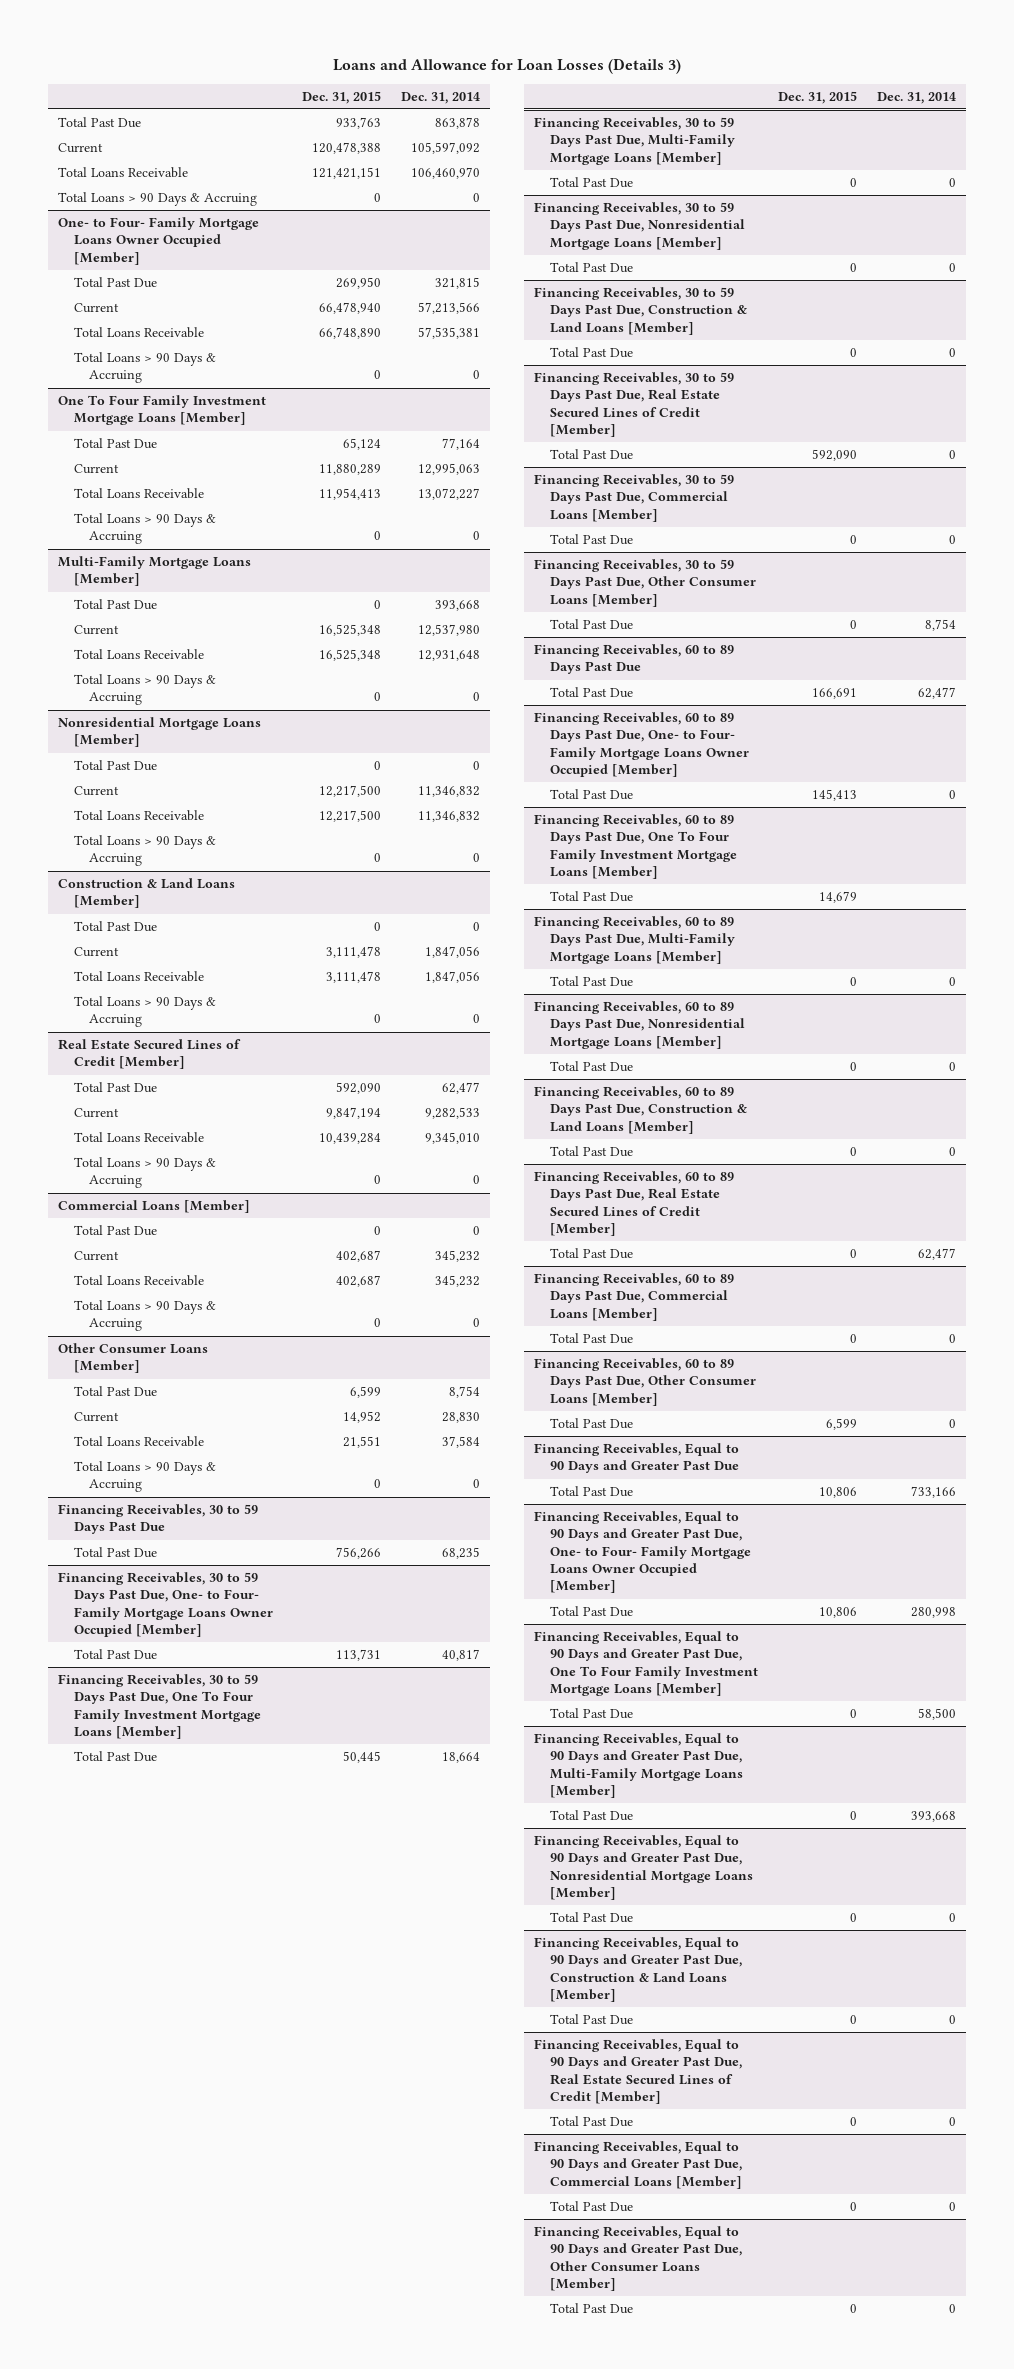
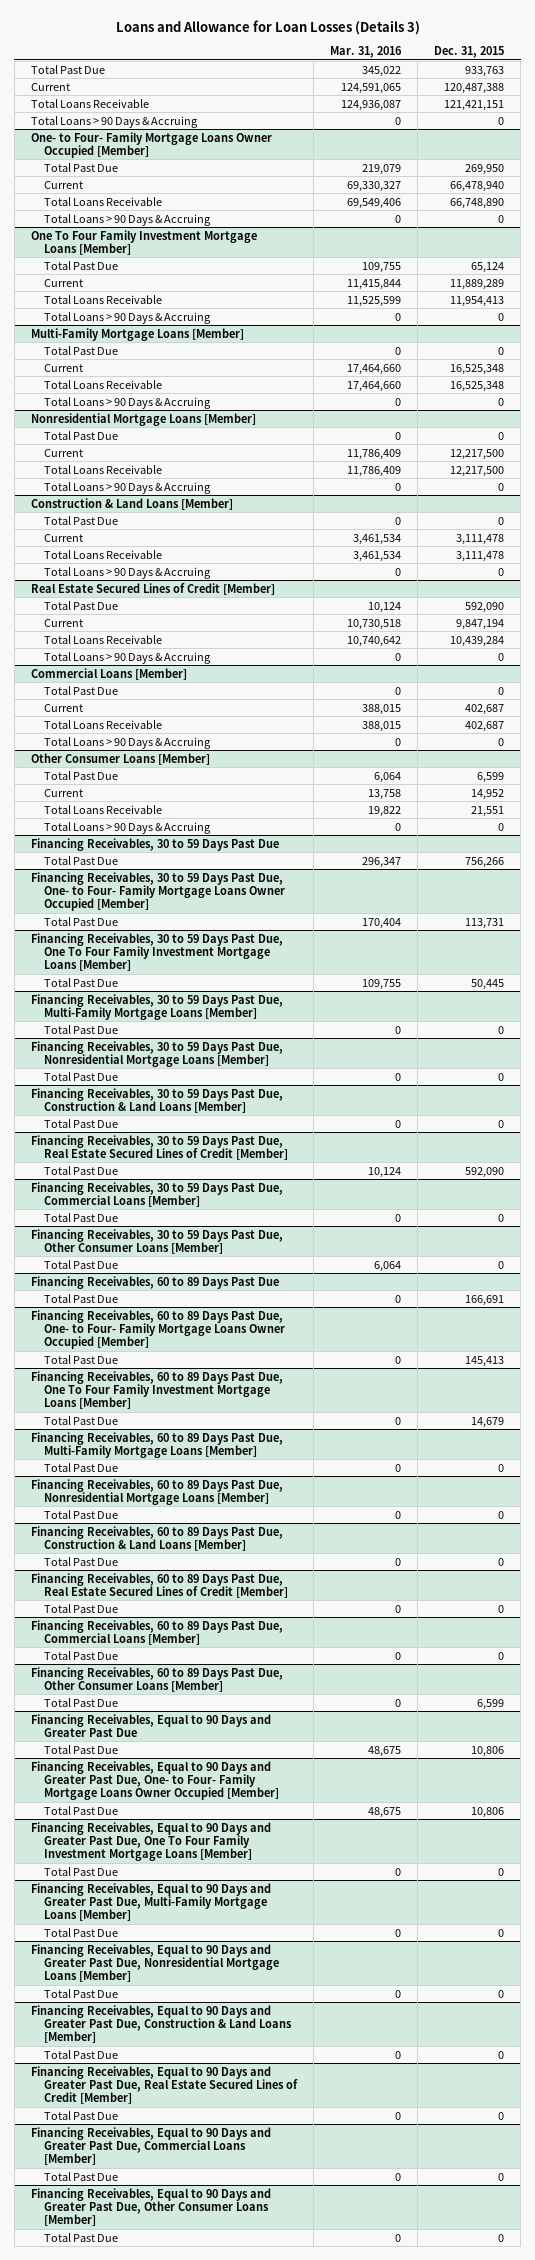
[400,91,480,104] Dec. 31, 2014 -> none
none -> [330,46,403,59] Mar. 31, 2016
[311,142,381,155] 120,478,388 -> [444,82,505,94] 120,487,388
[318,464,381,476] 11,880,289 -> [450,278,505,290] 11,889,289

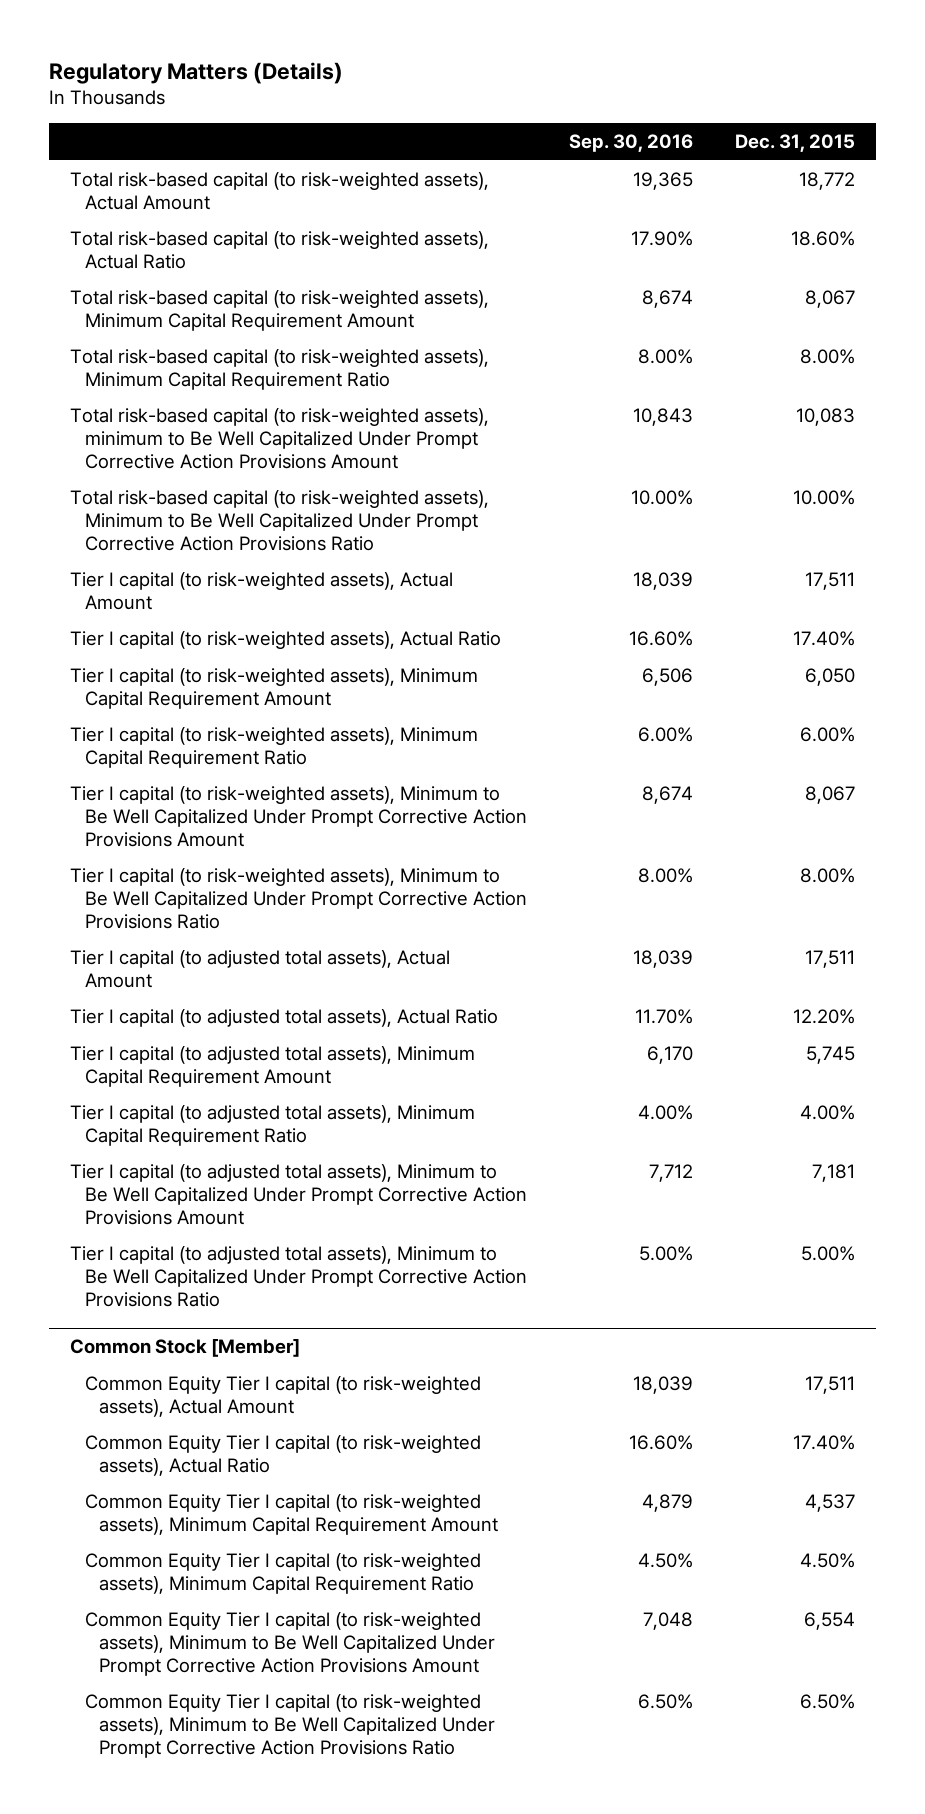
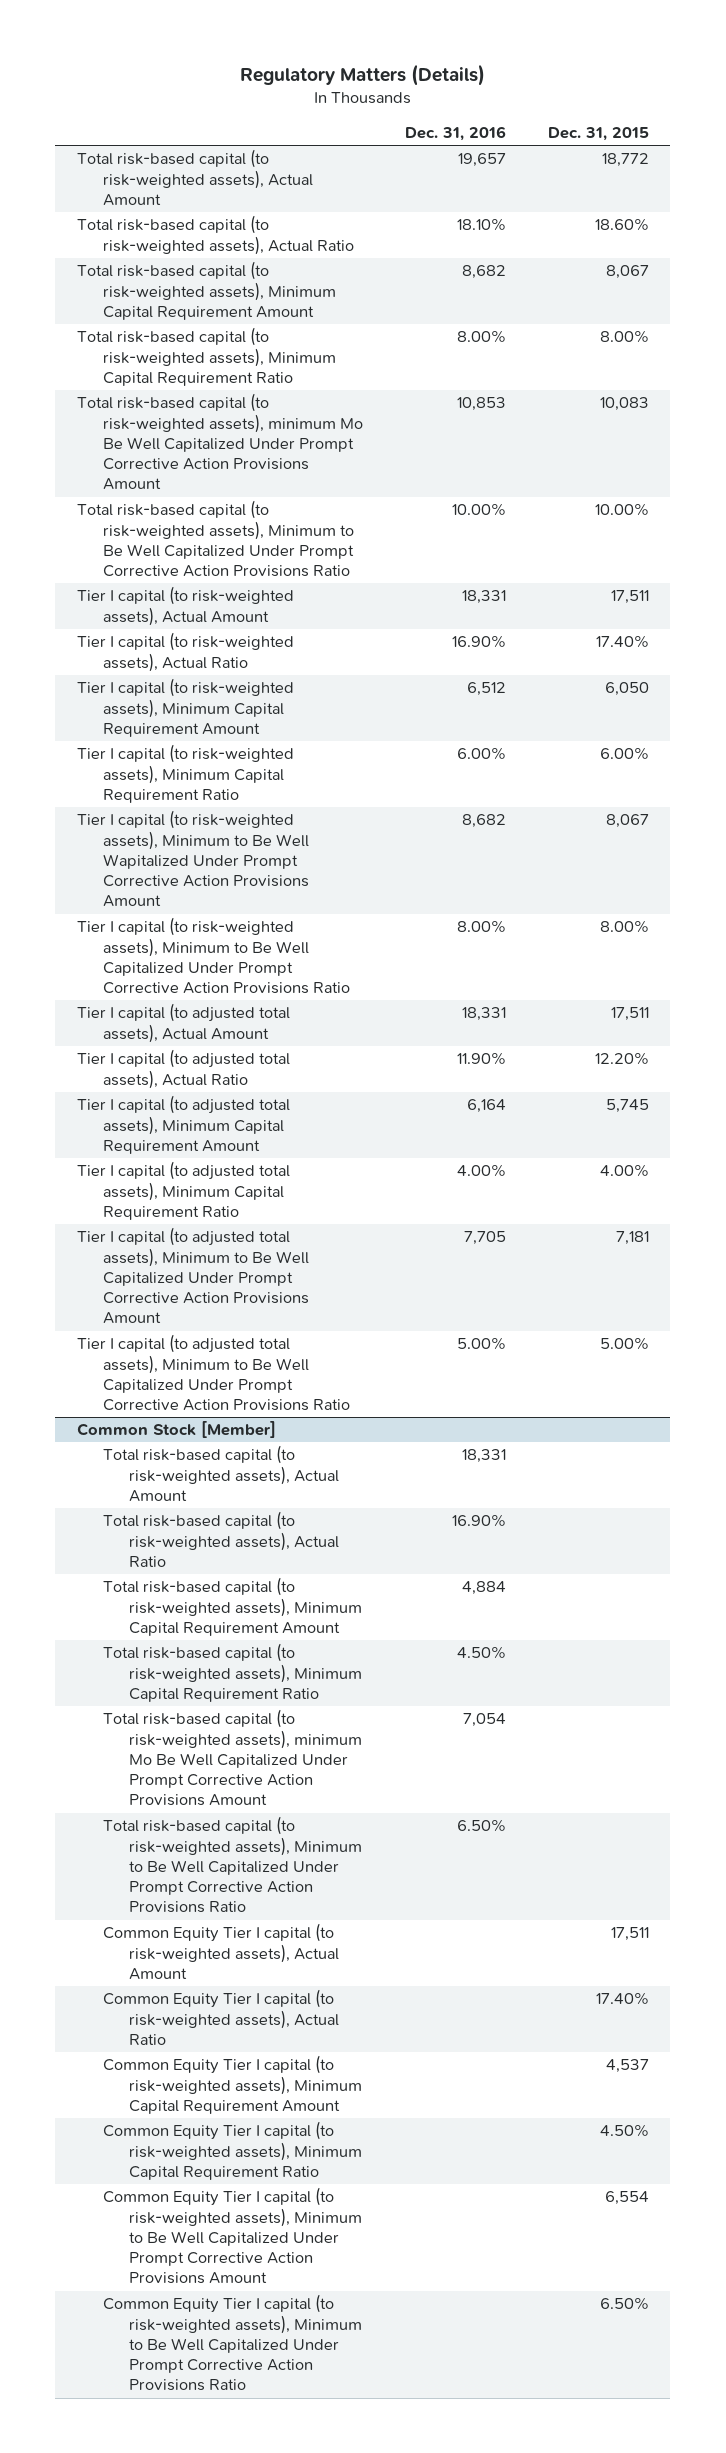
[568,134,693,153] Sep. 30, 2016 -> none
none -> [404,126,506,142] Dec. 31, 2016
[70,408,490,469] Total risk-based capital (to risk-weighted assets), minimum to Be Well Capitalized Under Prompt Corrective Action Provisions Amount -> [76,393,363,491] Total risk-based capital (to risk-weighted assets), minimum Mo Be Well Capitalized Under Prompt Corrective Action Provisions Amount
[70,786,527,847] Tier I capital (to risk-weighted assets), Minimum to Be Well Capitalized Under Prompt Corrective Action Provisions Amount -> [76,810,309,908] Tier I capital (to risk-weighted assets), Minimum to Be Well Wapitalized Under Prompt Corrective Action Provisions Amount
none -> [102,1445,339,1502] Total risk-based capital (to risk-weighted assets), Actual Amount
none -> [102,1511,339,1567] Total risk-based capital (to risk-weighted assets), Actual Ratio
none -> [102,1577,362,1636] Total risk-based capital (to risk-weighted assets), Minimum Capital Requirement Amount
none -> [102,1643,362,1702] Total risk-based capital (to risk-weighted assets), Minimum Capital Requirement Ratio
none -> [102,1709,362,1807] Total risk-based capital (to risk-weighted assets), minimum Mo Be Well Capitalized Under Prompt Corrective Action Provisions Amount
none -> [102,1816,362,1914] Total risk-based capital (to risk-weighted assets), Minimum to Be Well Capitalized Under Prompt Corrective Action Provisions Ratio

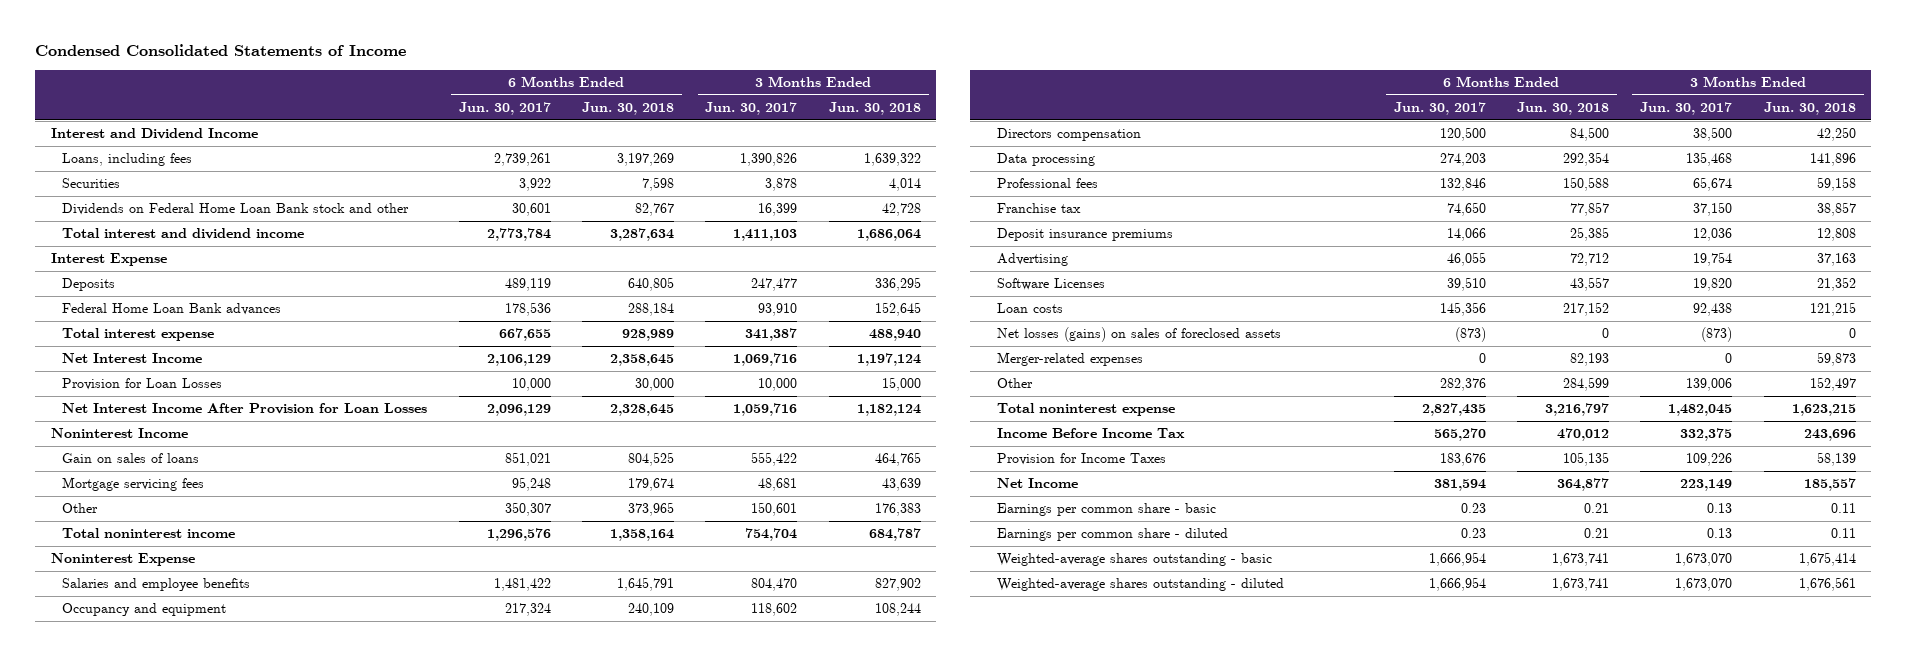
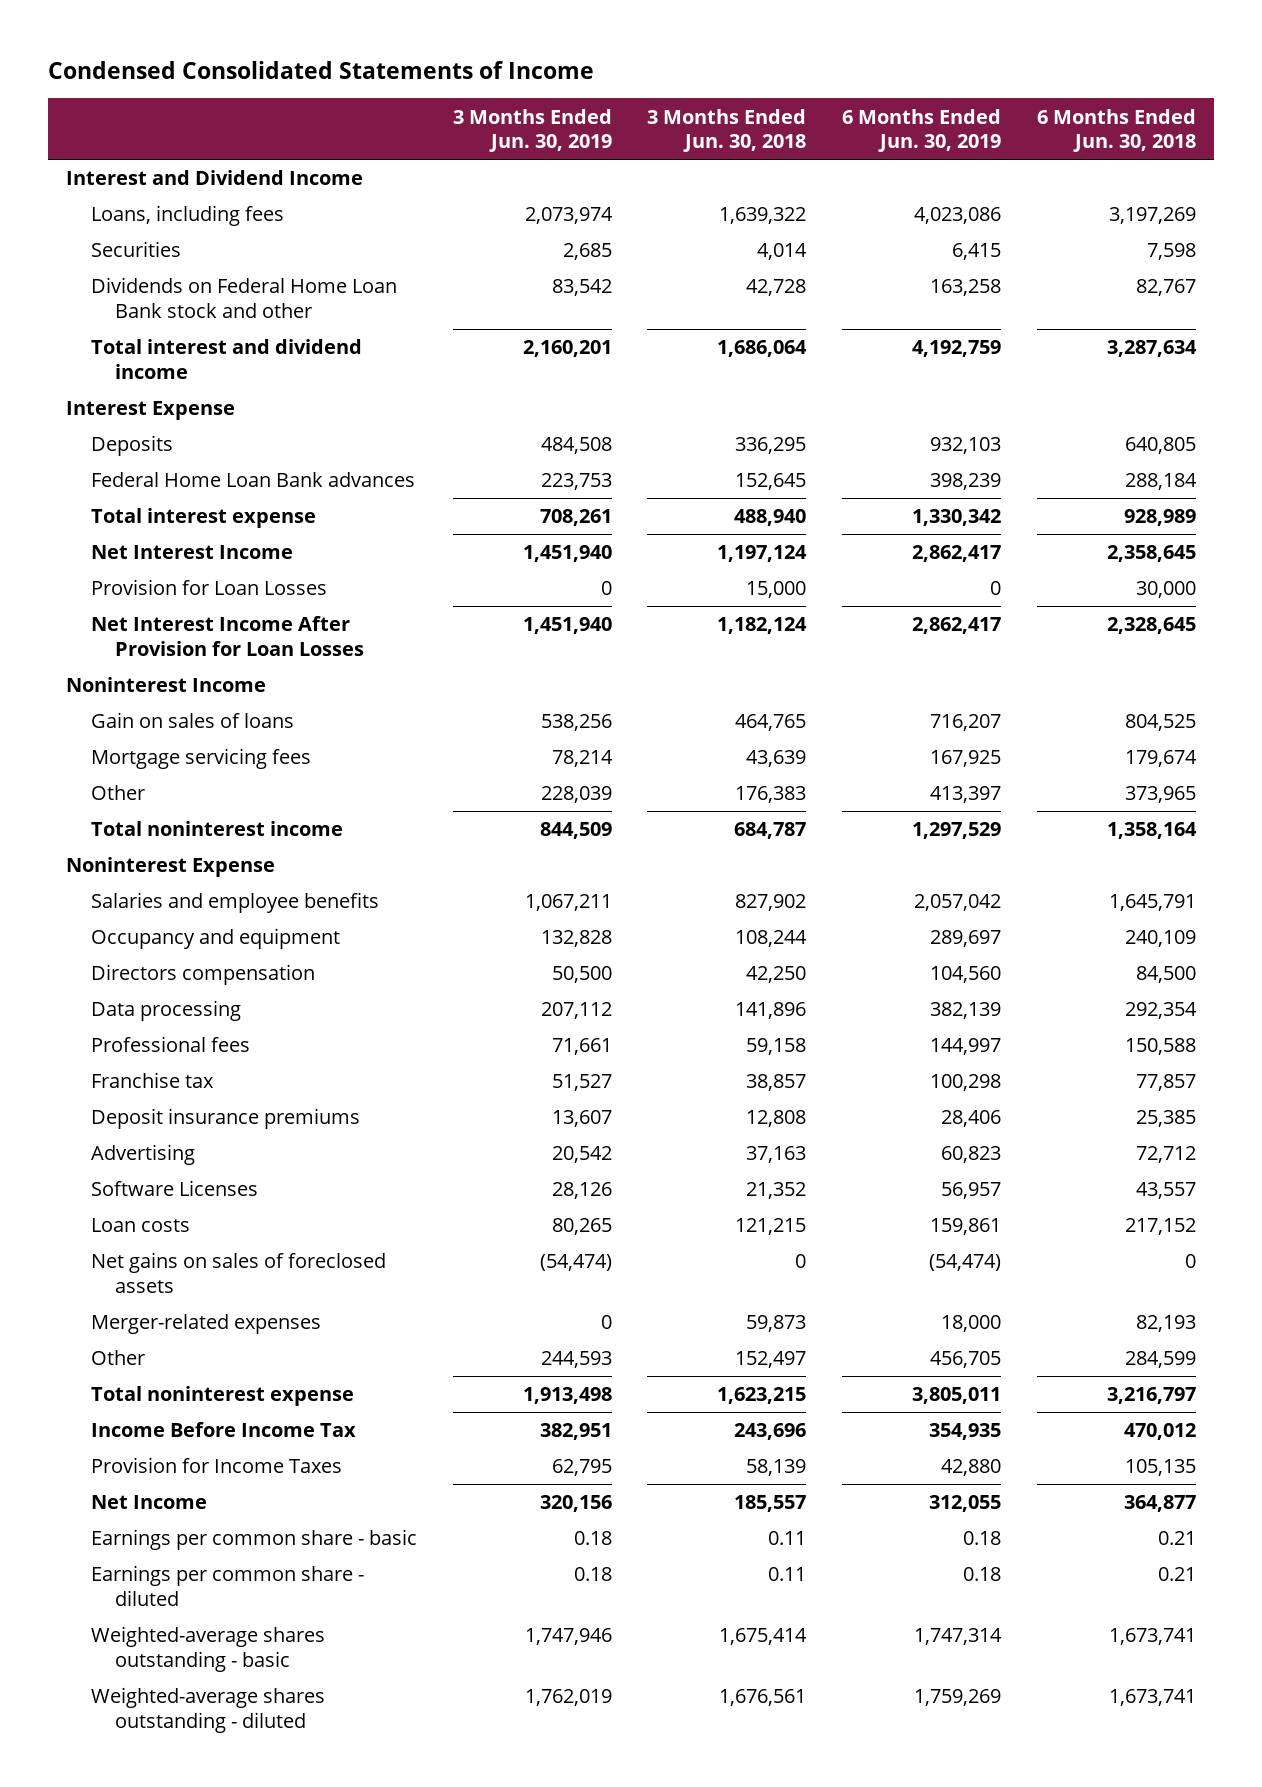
[458,102,551,116] Jun. 30, 2017 -> none
[705,102,798,116] Jun. 30, 2017 -> none
none -> [452,108,612,153] 3 Months Ended Jun. 30, 2019
none -> [842,108,1002,153] 6 Months Ended Jun. 30, 2019
[997,327,1282,343] Net losses (gains) on sales of foreclosed assets -> [90,1252,386,1293] Net gains on sales of foreclosed assets

